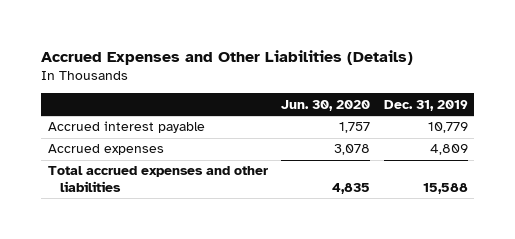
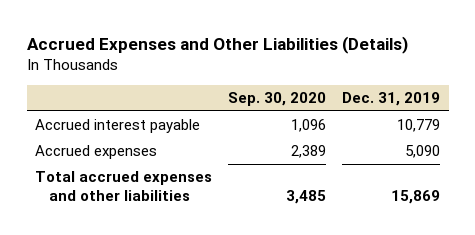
[281,99,371,111] Jun. 30, 2020 -> none
none -> [228,92,327,107] Sep. 30, 2020
[429,144,468,156] 4,809 -> [405,145,441,159] 5,090
[422,182,468,194] 15,588 -> [391,189,441,204] 15,869

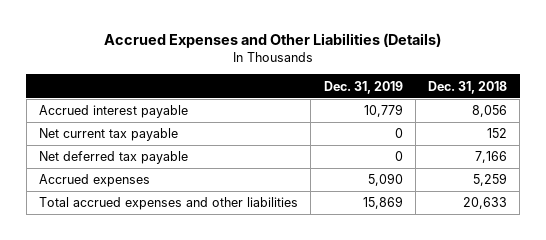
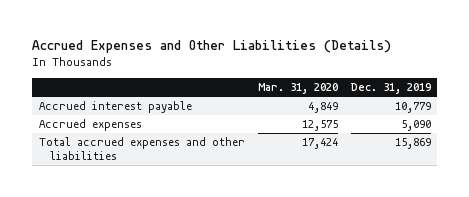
[428,80,508,94] Dec. 31, 2018 -> none
none -> [257,83,338,95] Mar. 31, 2020
[38,128,178,142] Net current tax payable -> none
[38,151,188,165] Net deferred tax payable -> none

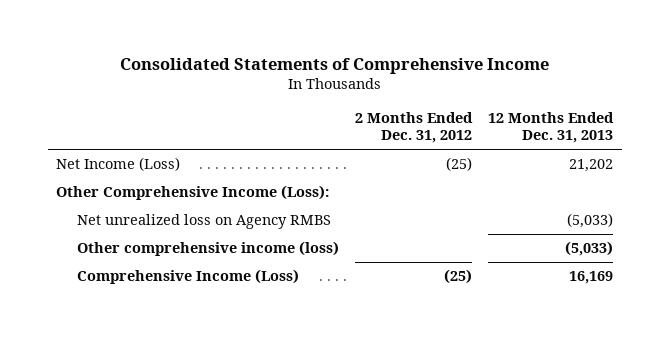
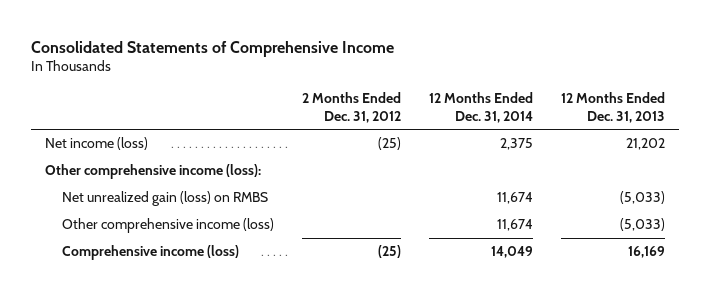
none -> [428,92,533,123] 12 Months Ended Dec. 31, 2014
[55,157,180,172] Net Income (Loss) -> [45,137,149,151] Net income (loss)
[55,185,329,201] Other Comprehensive Income (Loss): -> [45,164,262,180] Other comprehensive income (loss):
[77,214,332,230] Net unrealized loss on Agency RMBS -> [61,191,268,207] Net unrealized gain (loss) on RMBS
[77,269,300,285] Comprehensive Income (Loss) -> [61,245,239,261] Comprehensive income (loss)

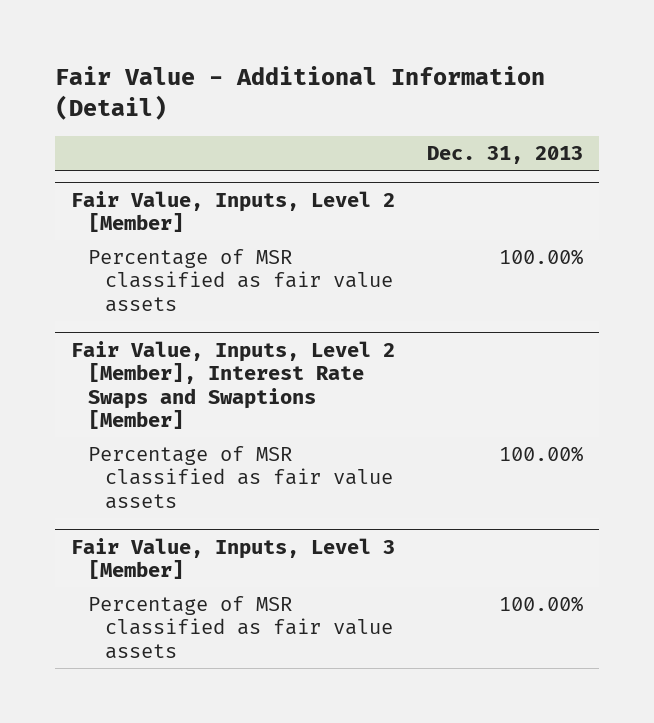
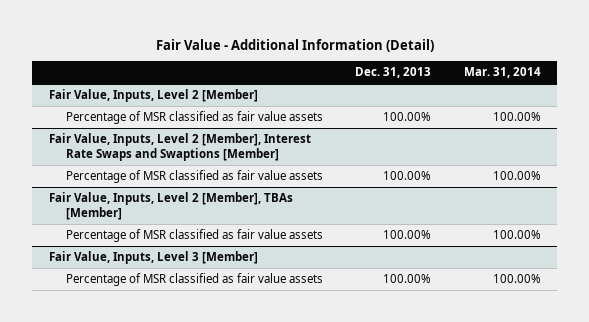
none -> [463,67,541,79] Mar. 31, 2014
none -> [48,192,293,220] Fair Value, Inputs, Level 2 [Member], TBAs [Member]
none -> [66,229,324,243] Percentage of MSR classified as fair value assets

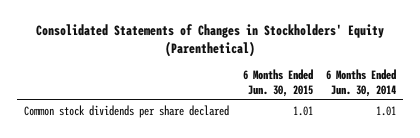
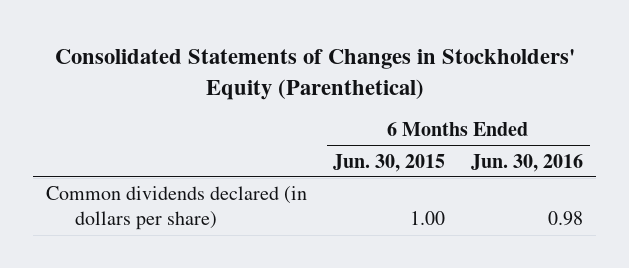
[326,69,397,97] 6 Months Ended Jun. 30, 2014 -> none
none -> [471,153,584,172] Jun. 30, 2016
[23,105,229,119] Common stock dividends per share declared -> [46,186,308,231] Common dividends declared (in dollars per share)
[292,106,313,117] 1.01 -> [410,211,446,226] 1.00

